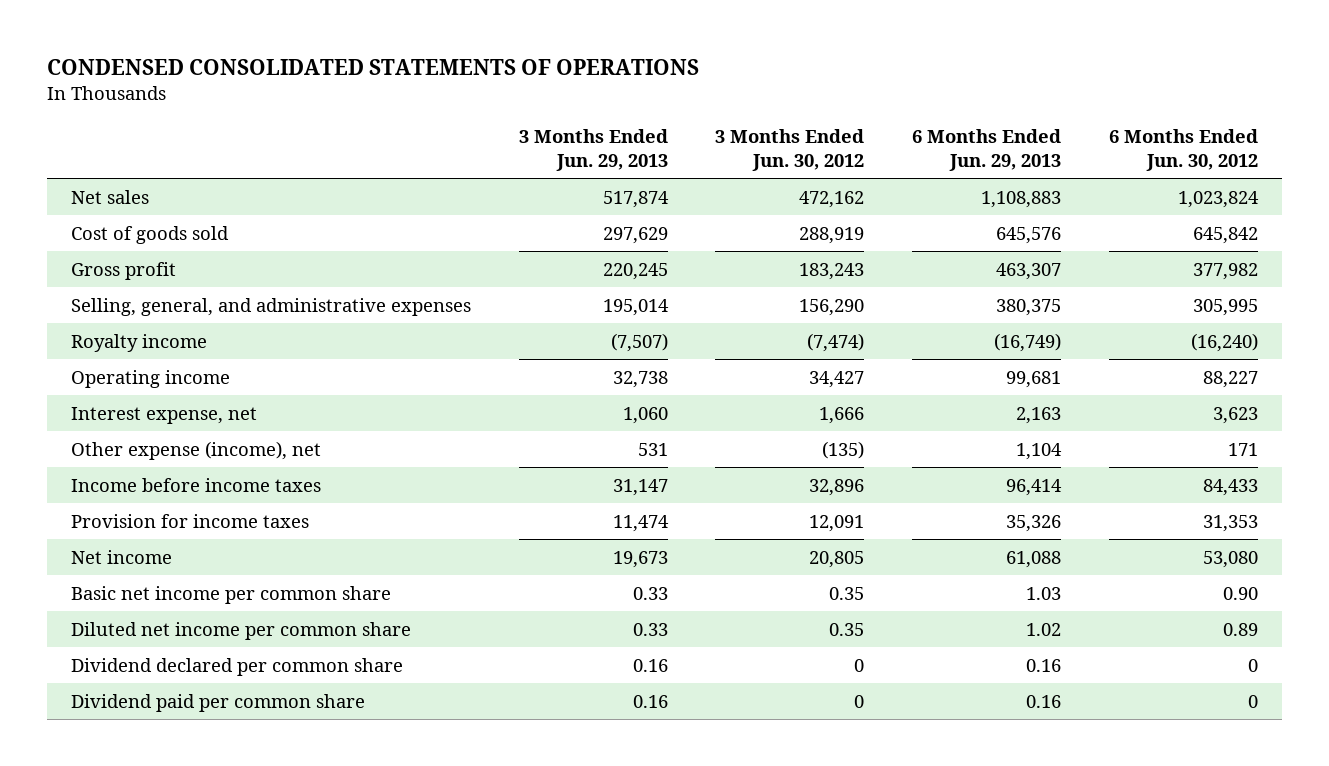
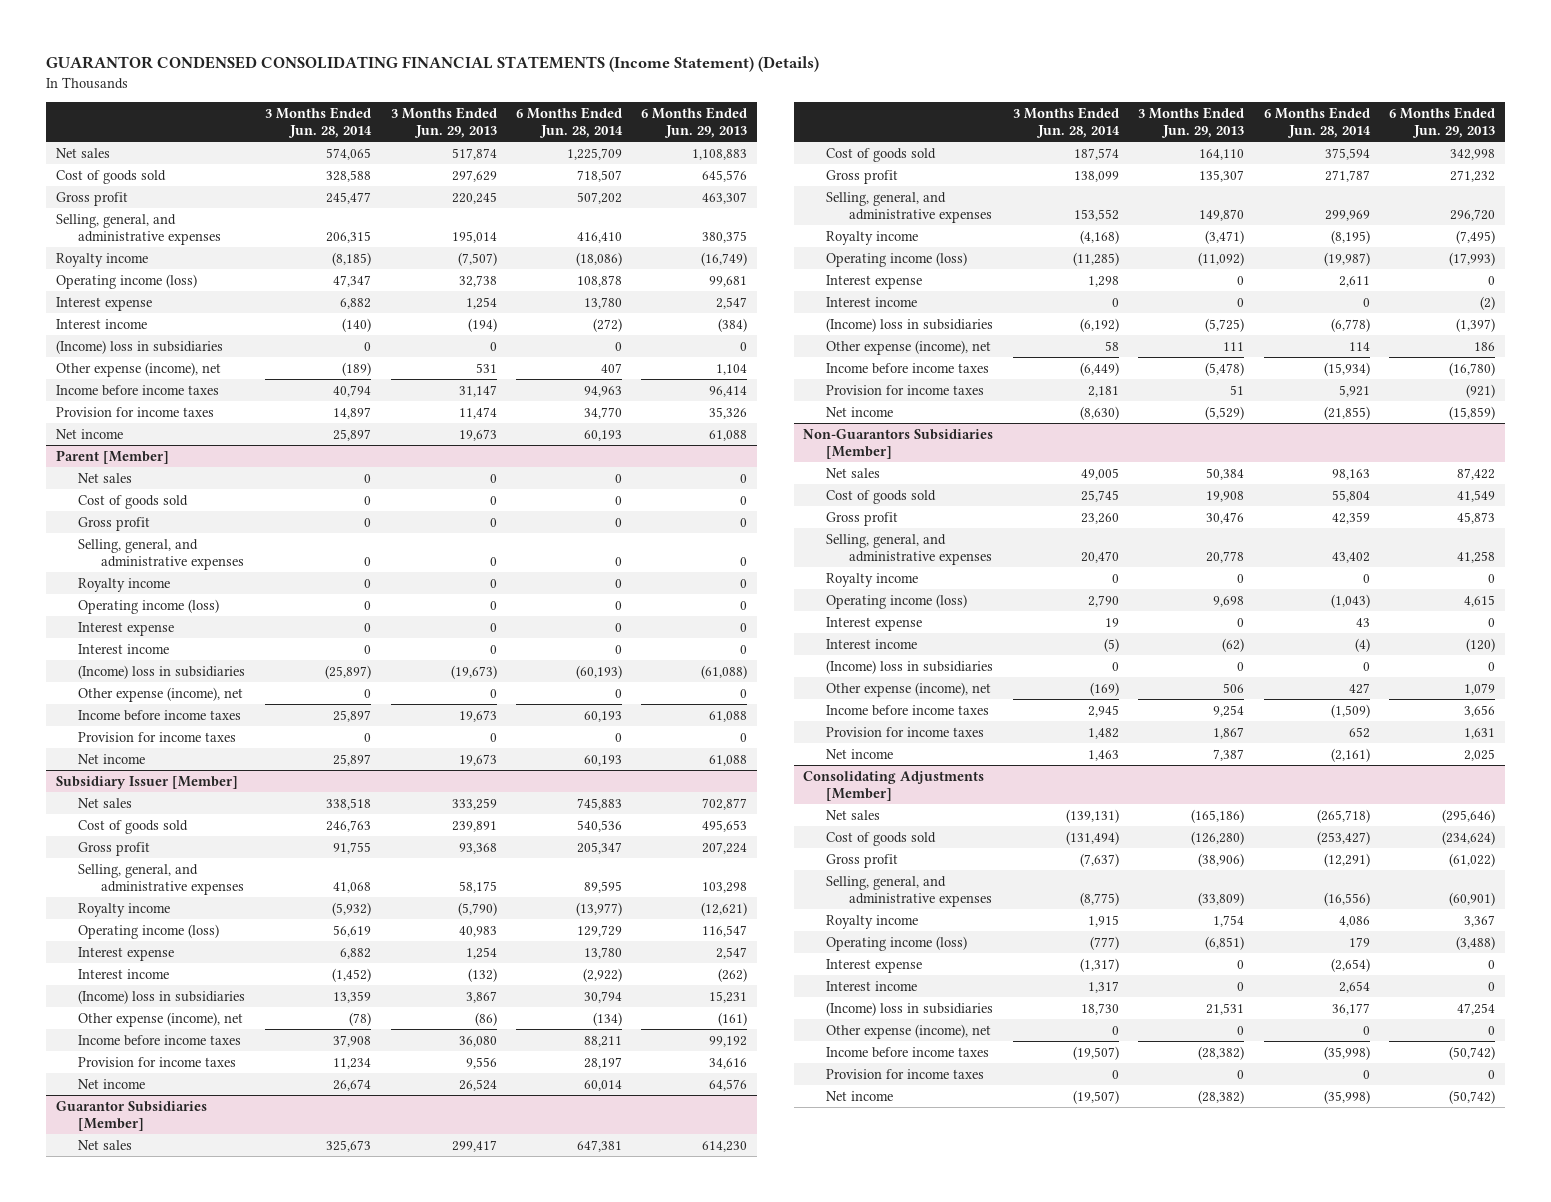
[46,59,699,76] CONDENSED CONSOLIDATED STATEMENTS OF OPERATIONS -> [45,56,819,73] GUARANTOR CONDENSED CONSOLIDATING FINANCIAL STATEMENTS (Income Statement) (Details)
[715,129,865,171] 3 Months Ended Jun. 30, 2012 -> none
[1109,129,1259,171] 6 Months Ended Jun. 30, 2012 -> none
none -> [265,107,373,139] 3 Months Ended Jun. 28, 2014
none -> [516,107,624,139] 6 Months Ended Jun. 28, 2014
[70,369,230,388] Operating income -> [55,273,197,289] Operating income (loss)
[70,406,257,424] Interest expense, net -> [55,296,152,311] Interest expense
[622,406,668,424] 1,060 -> [465,296,497,309] 1,254
[1016,406,1062,424] 2,163 -> [716,296,748,309] 2,547
none -> [55,318,147,329] Interest income
none -> [55,339,223,354] (Income) loss in subsidiaries
[70,585,391,604] Basic net income per common share -> none
[70,621,411,640] Diluted net income per common share -> none
[70,657,403,676] Dividend declared per common share -> none
[70,693,365,712] Dividend paid per common share -> none
none -> [55,449,169,464] Parent [Member]
none -> [78,472,133,483] Net sales
none -> [78,494,189,509] Cost of goods sold
none -> [78,516,151,531] Gross profit
none -> [78,538,245,570] Selling, general, and administrative expenses
none -> [78,577,171,592] Royalty income
none -> [78,598,220,614] Operating income (loss)
none -> [78,621,175,636] Interest expense
none -> [78,643,170,654] Interest income
none -> [78,664,246,679] (Income) loss in subsidiaries
none -> [78,686,244,702] Other expense (income), net
none -> [78,709,242,721] Income before income taxes
none -> [78,731,237,742] Provision for income taxes
none -> [78,753,146,764] Net income
none -> [55,775,238,789] Subsidiary Issuer [Member]
none -> [78,797,133,808] Net sales
none -> [78,819,189,834] Cost of goods sold
none -> [78,841,151,856] Gross profit
none -> [78,863,245,895] Selling, general, and administrative expenses
none -> [78,902,171,917] Royalty income
none -> [78,923,220,939] Operating income (loss)
none -> [78,946,175,961] Interest expense
none -> [78,968,170,979] Interest income
none -> [78,989,246,1004] (Income) loss in subsidiaries
none -> [78,1011,244,1027] Other expense (income), net
none -> [78,1034,242,1046] Income before income taxes
none -> [78,1056,237,1067] Provision for income taxes
none -> [78,1078,146,1089] Net income
none -> [55,1100,207,1131] Guarantor Subsidiaries [Member]
none -> [78,1139,133,1150] Net sales
none -> [826,147,937,162] Cost of goods sold
none -> [826,169,899,184] Gross profit
none -> [826,191,992,223] Selling, general, and administrative expenses
none -> [826,230,919,245] Royalty income
none -> [826,251,968,267] Operating income (loss)
none -> [826,274,923,289] Interest expense
none -> [826,296,918,307] Interest income
none -> [826,317,994,332] (Income) loss in subsidiaries
none -> [826,339,992,355] Other expense (income), net
none -> [826,362,990,374] Income before income taxes
none -> [826,384,985,395] Provision for income taxes
none -> [826,406,894,417] Net income
none -> [803,428,994,459] Non-Guarantors Subsidiaries [Member]
none -> [826,467,881,478] Net sales
none -> [826,489,937,504] Cost of goods sold
none -> [826,511,899,526] Gross profit
none -> [826,533,992,565] Selling, general, and administrative expenses
none -> [826,572,919,587] Royalty income
none -> [826,593,968,609] Operating income (loss)
none -> [826,616,923,631] Interest expense
none -> [826,638,918,649] Interest income
none -> [826,659,994,674] (Income) loss in subsidiaries
none -> [826,681,992,697] Other expense (income), net
none -> [826,704,990,716] Income before income taxes
none -> [826,726,985,737] Provision for income taxes
none -> [826,748,894,759] Net income
none -> [803,770,985,801] Consolidating Adjustments [Member]
none -> [826,809,881,820] Net sales
none -> [826,831,937,846] Cost of goods sold
none -> [826,853,899,868] Gross profit
none -> [826,875,992,907] Selling, general, and administrative expenses
none -> [826,914,919,929] Royalty income
none -> [826,935,968,951] Operating income (loss)
none -> [826,958,923,973] Interest expense
none -> [826,980,918,991] Interest income
none -> [826,1001,994,1016] (Income) loss in subsidiaries
none -> [826,1023,992,1039] Other expense (income), net
none -> [826,1046,990,1058] Income before income taxes
none -> [826,1068,985,1079] Provision for income taxes
none -> [826,1090,894,1101] Net income

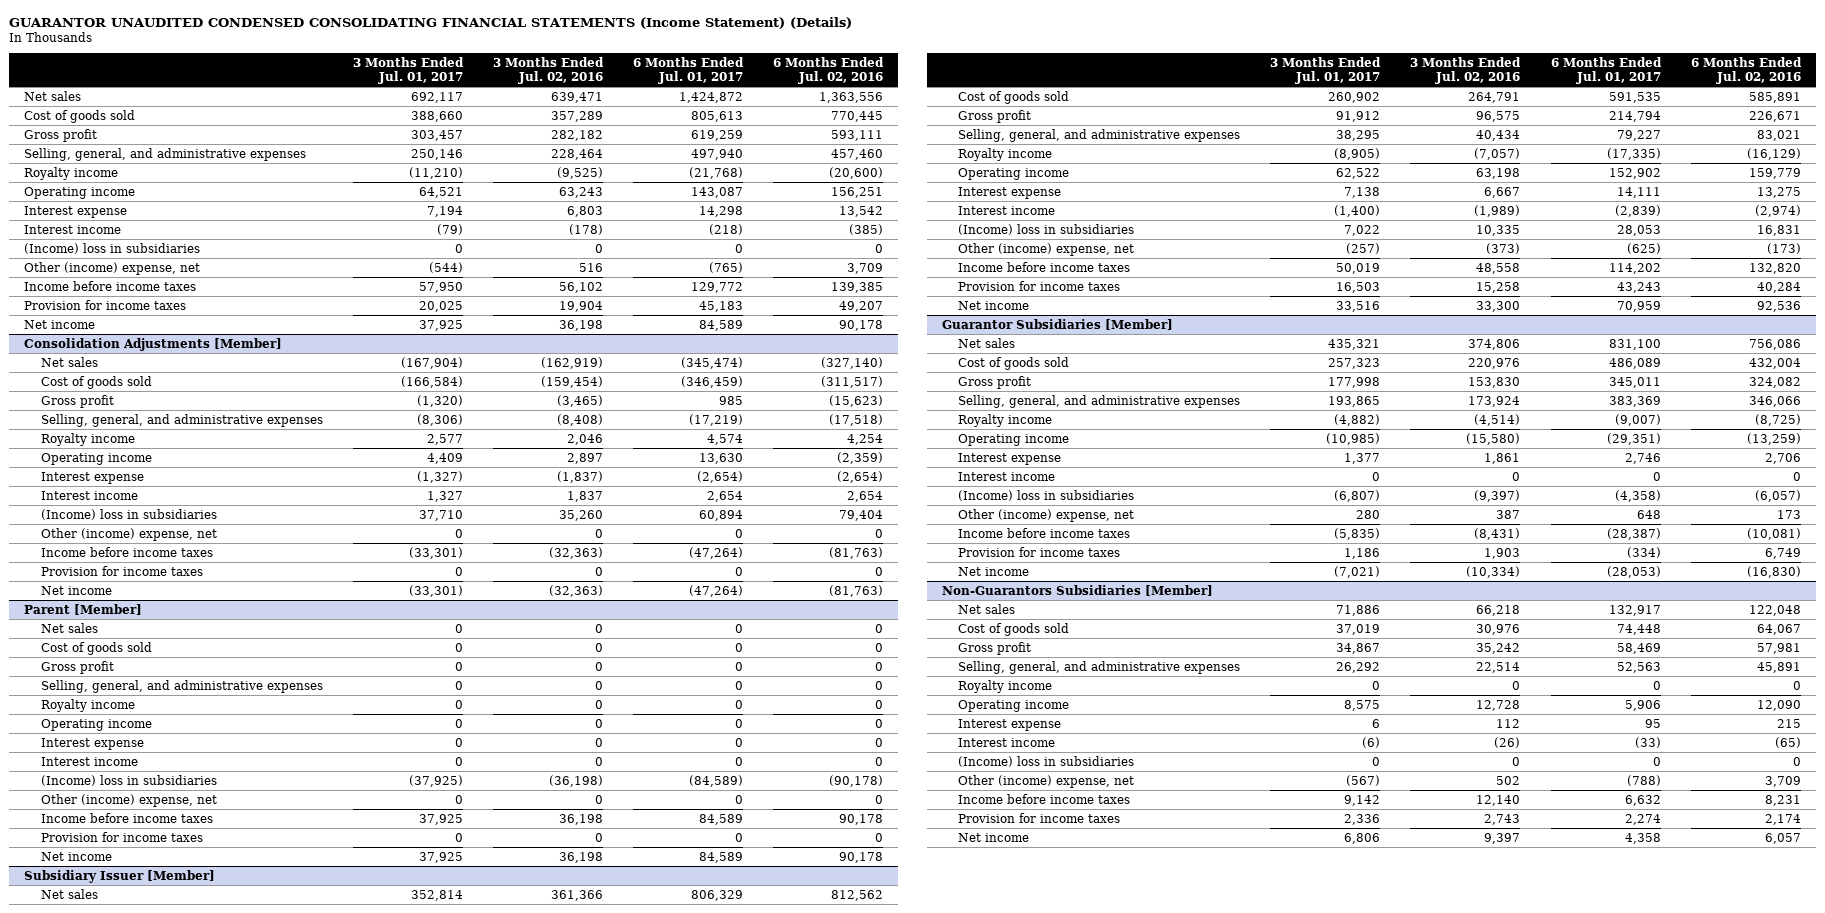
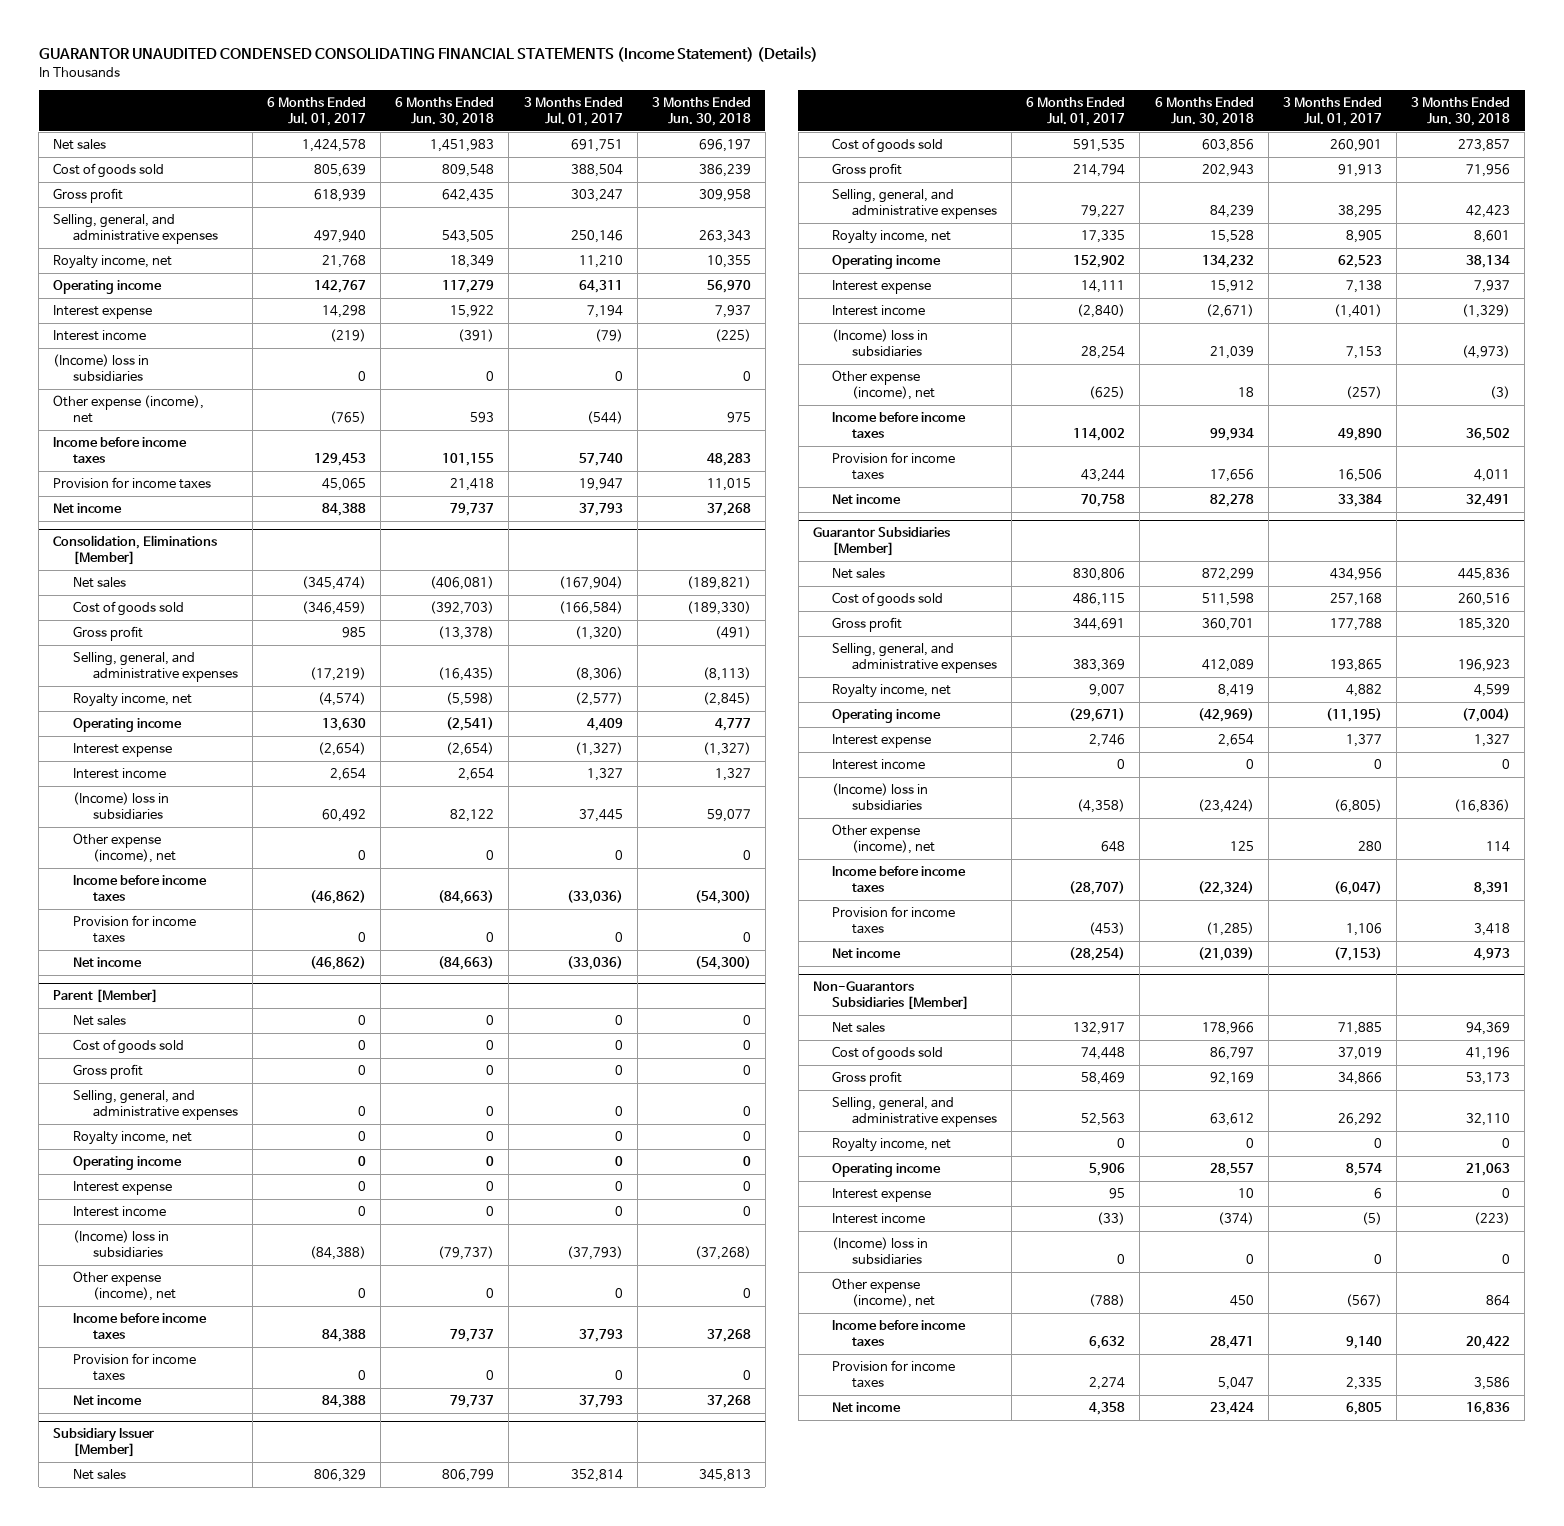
[493,56,605,85] 3 Months Ended Jul. 02, 2016 -> none
[773,56,885,85] 6 Months Ended Jul. 02, 2016 -> none
none -> [395,96,495,127] 6 Months Ended Jun. 30, 2018
none -> [651,96,751,127] 3 Months Ended Jun. 30, 2018
[410,91,463,103] 692,117 -> [570,139,623,153] 691,751
[679,91,744,103] 1,424,872 -> [302,139,367,153] 1,424,578
[410,110,463,122] 388,660 -> [570,164,623,178] 388,504
[691,110,744,122] 805,613 -> [314,164,367,178] 805,639
[410,129,463,141] 303,457 -> [570,189,623,203] 303,247
[691,129,744,141] 619,259 -> [314,189,367,203] 618,939
[24,166,119,180] Royalty income -> [53,255,173,270] Royalty income, net
[408,166,463,179] (11,210) -> [578,255,623,269] 11,210
[689,166,744,179] (21,768) -> [322,255,367,269] 21,768
[418,186,463,198] 64,521 -> [578,280,623,294] 64,311
[691,186,744,198] 143,087 -> [314,280,367,294] 142,767
[709,223,744,235] (218) -> [330,329,367,343] (219)
[24,261,201,275] Other (income) expense, net -> [53,395,205,424] Other expense (income), net
[418,281,463,293] 57,950 -> [578,453,623,467] 57,740
[691,281,744,293] 129,772 -> [314,453,367,467] 129,453
[418,300,463,312] 20,025 -> [578,478,623,492] 19,947
[699,300,744,312] 45,183 -> [322,478,367,492] 45,065
[418,319,463,331] 37,925 -> [578,503,623,517] 37,793
[699,319,744,331] 84,589 -> [322,503,367,517] 84,388
[24,337,283,351] Consolidation Adjustments [Member] -> [53,535,218,566] Consolidation, Eliminations [Member]
[40,432,135,446] Royalty income -> [73,693,193,708] Royalty income, net
[426,433,463,445] 2,577 -> [574,692,623,707] (2,577)
[707,433,744,445] 4,574 -> [318,692,367,707] (4,574)
[418,509,463,521] 37,710 -> [578,809,623,823] 37,445
[699,509,744,521] 60,894 -> [322,809,367,823] 60,492
[40,527,217,541] Other (income) expense, net -> [73,833,176,864] Other expense (income), net
[408,546,463,559] (33,301) -> [566,890,623,905] (33,036)
[689,546,744,559] (47,264) -> [310,890,367,905] (46,862)
[408,584,463,597] (33,301) -> [566,956,623,971] (33,036)
[689,584,744,597] (47,264) -> [310,956,367,971] (46,862)
[40,698,135,712] Royalty income -> [73,1131,193,1146] Royalty income, net
[408,774,463,787] (37,925) -> [566,1246,623,1261] (37,793)
[689,774,744,787] (84,589) -> [310,1246,367,1261] (84,388)
[40,793,217,807] Other (income) expense, net -> [73,1271,176,1302] Other expense (income), net
[418,813,463,825] 37,925 -> [578,1329,623,1343] 37,793
[699,813,744,825] 84,589 -> [322,1329,367,1343] 84,388
[418,851,463,863] 37,925 -> [578,1395,623,1409] 37,793
[699,851,744,863] 84,589 -> [322,1395,367,1409] 84,388
[1328,91,1381,103] 260,902 -> [1329,139,1382,153] 260,901
[1336,110,1381,122] 91,912 -> [1337,164,1382,178] 91,913
[958,147,1053,161] Royalty income -> [832,230,952,245] Royalty income, net
[1334,147,1381,160] (8,905) -> [1345,230,1382,244] 8,905
[1606,147,1661,160] (17,335) -> [1081,230,1126,244] 17,335
[1336,167,1381,179] 62,522 -> [1337,255,1382,269] 62,523
[1334,204,1381,217] (1,400) -> [1333,304,1382,319] (1,401)
[1614,204,1661,217] (2,839) -> [1077,304,1126,319] (2,840)
[1344,224,1381,236] 7,022 -> [1345,346,1382,360] 7,153
[1616,224,1661,236] 28,053 -> [1081,346,1126,360] 28,254
[958,242,1135,256] Other (income) expense, net -> [832,370,935,401] Other expense (income), net
[1336,262,1381,274] 50,019 -> [1337,428,1382,442] 49,890
[1608,262,1661,274] 114,202 -> [1073,428,1126,442] 114,002
[1336,281,1381,293] 16,503 -> [1337,469,1382,483] 16,506
[1616,281,1661,293] 43,243 -> [1081,469,1126,483] 43,244
[1336,300,1381,312] 33,516 -> [1337,494,1382,508] 33,384
[1616,300,1661,312] 70,959 -> [1081,494,1126,508] 70,758
[1328,338,1381,350] 435,321 -> [1329,568,1382,582] 434,956
[1608,338,1661,350] 831,100 -> [1073,568,1126,582] 830,806
[1328,357,1381,369] 257,323 -> [1329,593,1382,607] 257,168
[1608,357,1661,369] 486,089 -> [1073,593,1126,607] 486,115
[1328,376,1381,388] 177,998 -> [1329,618,1382,632] 177,788
[1608,376,1661,388] 345,011 -> [1073,618,1126,632] 344,691
[958,413,1053,427] Royalty income -> [832,684,952,699] Royalty income, net
[1334,413,1381,426] (4,882) -> [1345,684,1382,698] 4,882
[1614,413,1661,426] (9,007) -> [1089,684,1126,698] 9,007
[1326,432,1381,445] (10,985) -> [1325,708,1382,723] (11,195)
[1606,432,1661,445] (29,351) -> [1069,708,1126,723] (29,671)
[1334,489,1381,502] (6,807) -> [1333,799,1382,814] (6,805)
[958,508,1135,522] Other (income) expense, net -> [832,824,935,855] Other expense (income), net
[1334,527,1381,540] (5,835) -> [1333,881,1382,896] (6,047)
[1606,527,1661,540] (28,387) -> [1069,881,1126,896] (28,707)
[1344,547,1381,559] 1,186 -> [1345,923,1382,937] 1,106
[1626,546,1661,558] (334) -> [1089,922,1126,936] (453)
[1334,565,1381,578] (7,021) -> [1333,947,1382,962] (7,153)
[1606,565,1661,578] (28,053) -> [1069,947,1126,962] (28,254)
[1336,604,1381,616] 71,886 -> [1337,1022,1382,1036] 71,885
[1336,642,1381,654] 34,867 -> [1337,1072,1382,1086] 34,866
[958,679,1053,693] Royalty income -> [832,1138,952,1153] Royalty income, net
[1344,699,1381,711] 8,575 -> [1345,1163,1382,1177] 8,574
[1362,736,1381,748] (6) -> [1361,1212,1382,1226] (5)
[958,774,1135,788] Other (income) expense, net -> [832,1278,935,1309] Other expense (income), net
[1344,794,1381,806] 9,142 -> [1345,1336,1382,1350] 9,140
[1344,813,1381,825] 2,336 -> [1345,1377,1382,1391] 2,335
[1344,832,1381,844] 6,806 -> [1345,1402,1382,1416] 6,805

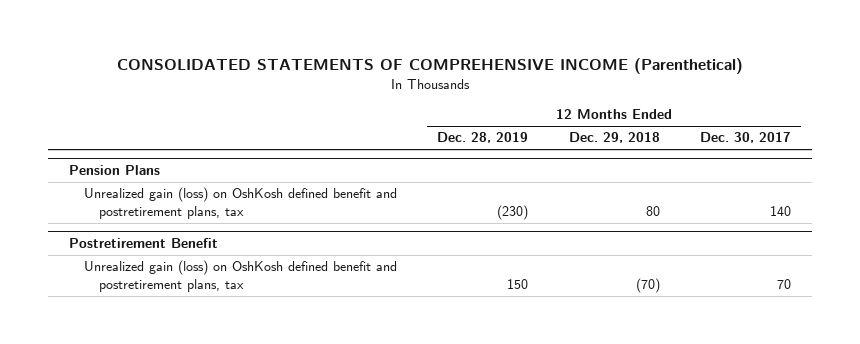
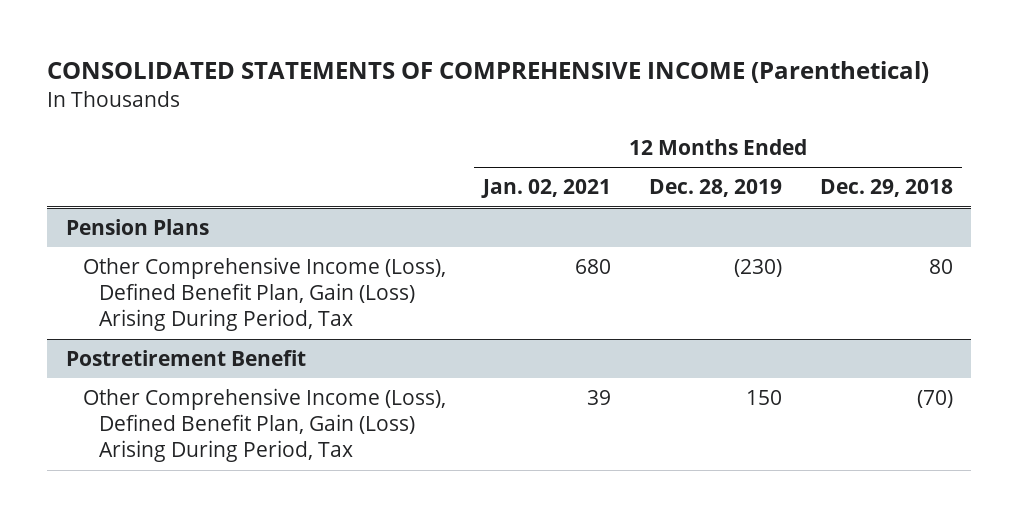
[700,132,792,144] Dec. 30, 2017 -> none
none -> [481,179,612,199] Jan. 02, 2021
[84,187,398,220] Unrealized gain (loss) on OshKosh defined benefit and postretirement plans, tax -> [82,257,446,332] Other Comprehensive Income (Loss), Defined Benefit Plan, Gain (Loss) Arising During Period, Tax
[84,260,398,293] Unrealized gain (loss) on OshKosh defined benefit and postretirement plans, tax -> [82,388,446,463] Other Comprehensive Income (Loss), Defined Benefit Plan, Gain (Loss) Arising During Period, Tax

